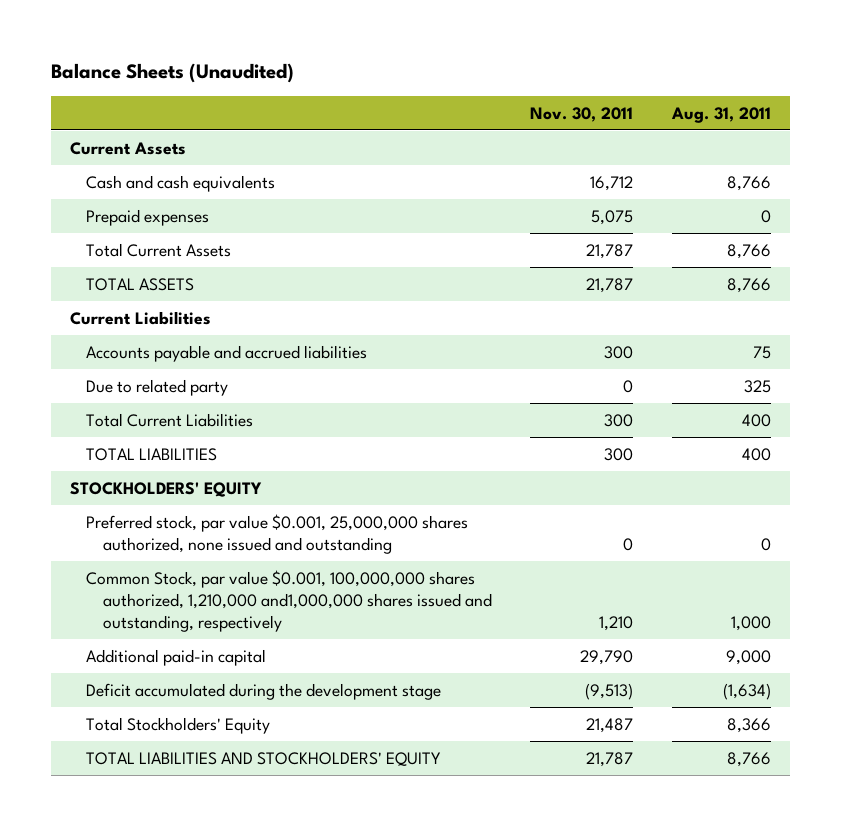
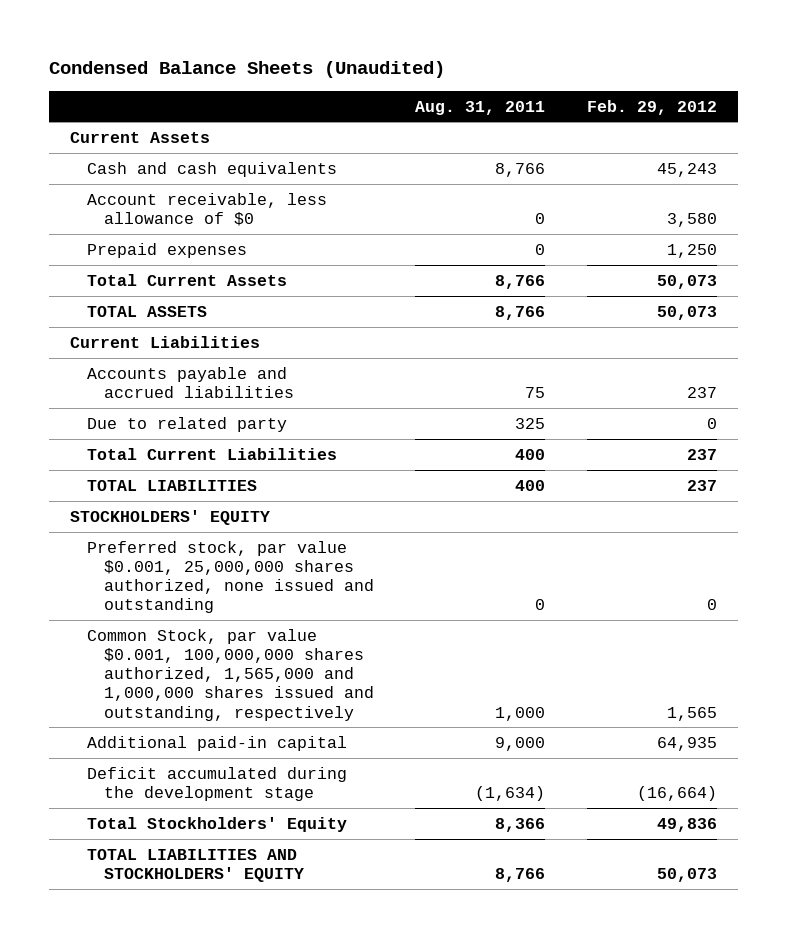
[50,63,294,84] Balance Sheets (Unaudited) -> [48,61,445,79] Condensed Balance Sheets (Unaudited)
[530,106,634,122] Nov. 30, 2011 -> none
none -> [587,99,718,115] Feb. 29, 2012
none -> [86,192,327,226] Account receivable, less allowance of $0
[86,569,492,633] Common Stock, par value $0.001, 100,000,000 shares authorized, 1,210,000 and1,000,000 shares issued and outstanding, respectively -> [86,628,374,721] Common Stock, par value $0.001, 100,000,000 shares authorized, 1,565,000 and 1,000,000 shares issued and outstanding, respectively

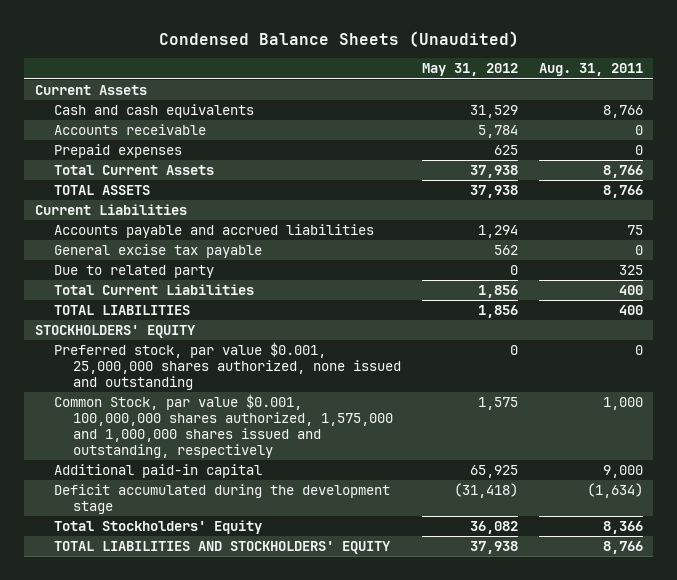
[587,99,718,115] Feb. 29, 2012 -> none
none -> [421,63,518,77] May 31, 2012
[86,192,327,226] Account receivable, less allowance of $0 -> [53,124,206,136] Accounts receivable
none -> [53,244,262,259] General excise tax payable
[86,628,374,721] Common Stock, par value $0.001, 100,000,000 shares authorized, 1,565,000 and 1,000,000 shares issued and outstanding, respectively -> [53,394,393,458] Common Stock, par value $0.001, 100,000,000 shares authorized, 1,575,000 and 1,000,000 shares issued and outstanding, respectively

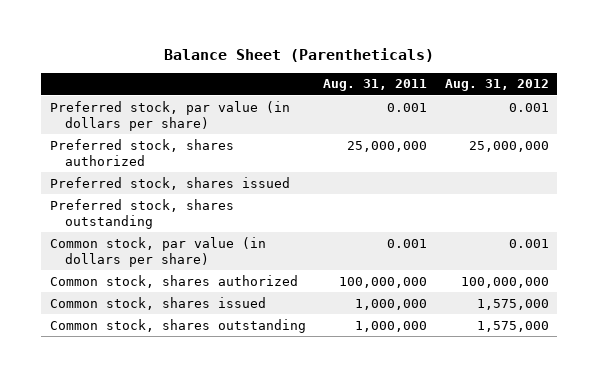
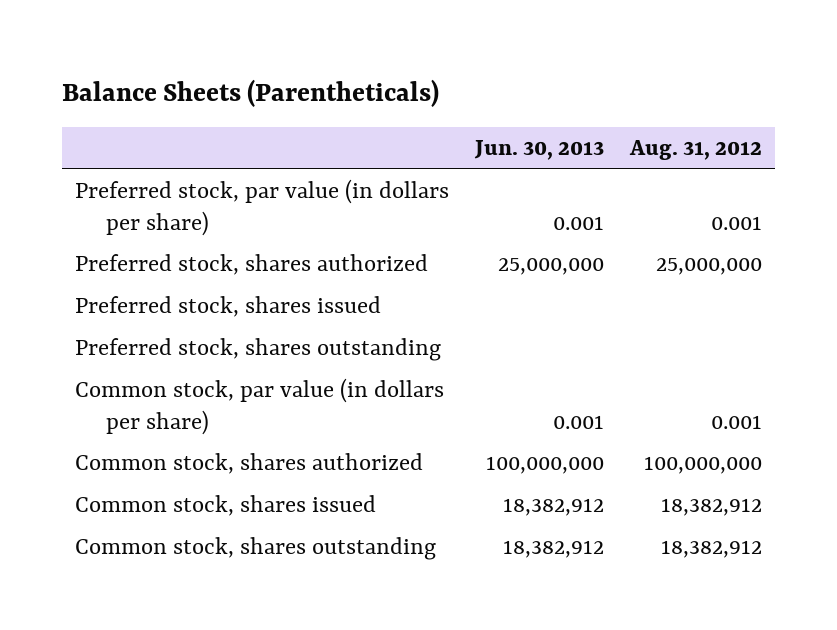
[164,48,435,63] Balance Sheet (Parentheticals) -> [61,79,439,108] Balance Sheets (Parentheticals)
[323,79,428,92] Aug. 31, 2011 -> none
none -> [473,140,604,161] Jun. 30, 2013
[476,298,549,310] 1,575,000 -> [661,498,763,517] 18,382,912
[476,320,549,332] 1,575,000 -> [661,540,763,559] 18,382,912

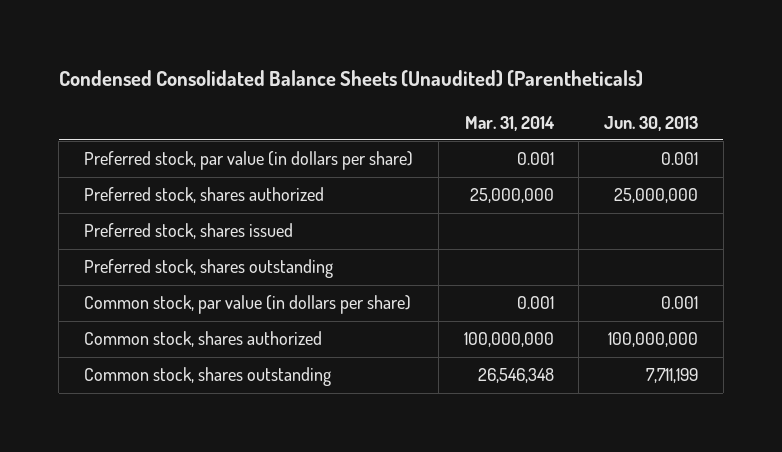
[61,79,439,108] Balance Sheets (Parentheticals) -> [58,70,643,88] Condensed Consolidated Balance Sheets (Unaudited) (Parentheticals)
[629,140,763,161] Aug. 31, 2012 -> none
none -> [464,115,555,131] Mar. 31, 2014
[74,495,376,517] Common stock, shares issued -> none
[502,540,604,559] 18,382,912 -> [646,368,699,384] 7,711,199

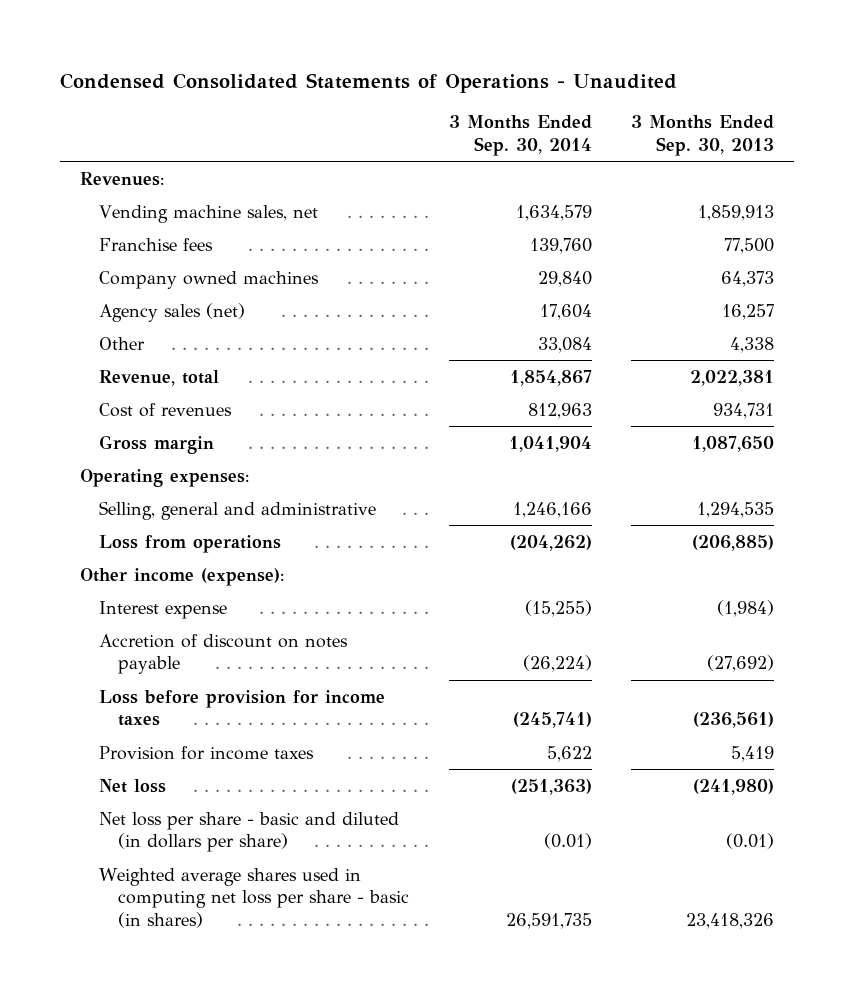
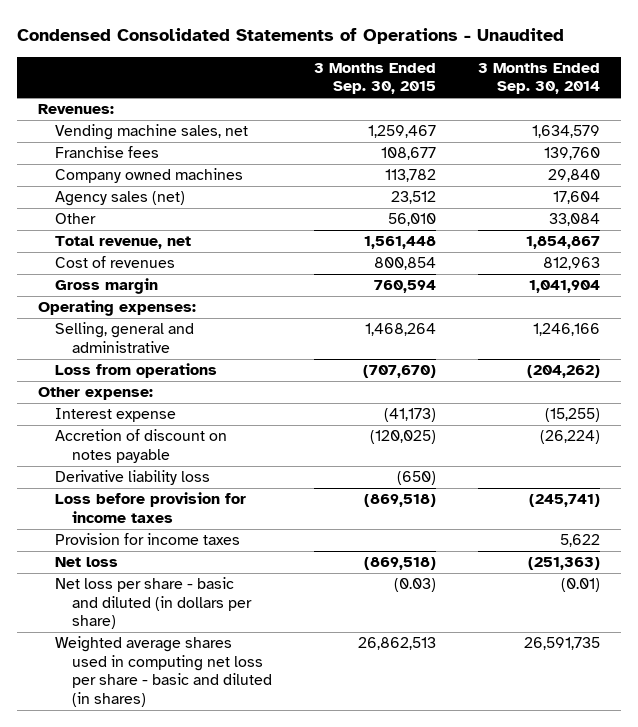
[631,115,775,157] 3 Months Ended Sep. 30, 2013 -> none
none -> [314,63,437,95] 3 Months Ended Sep. 30, 2015
[99,369,220,386] Revenue, total -> [55,236,192,250] Total revenue, net
[79,567,284,586] Other income (expense): -> [38,387,154,401] Other expense:
none -> [55,470,211,486] Derivative liability loss
[99,867,410,929] Weighted average shares used in computing net loss per share - basic (in shares) -> [55,636,273,707] Weighted average shares used in computing net loss per share - basic and diluted (in shares)

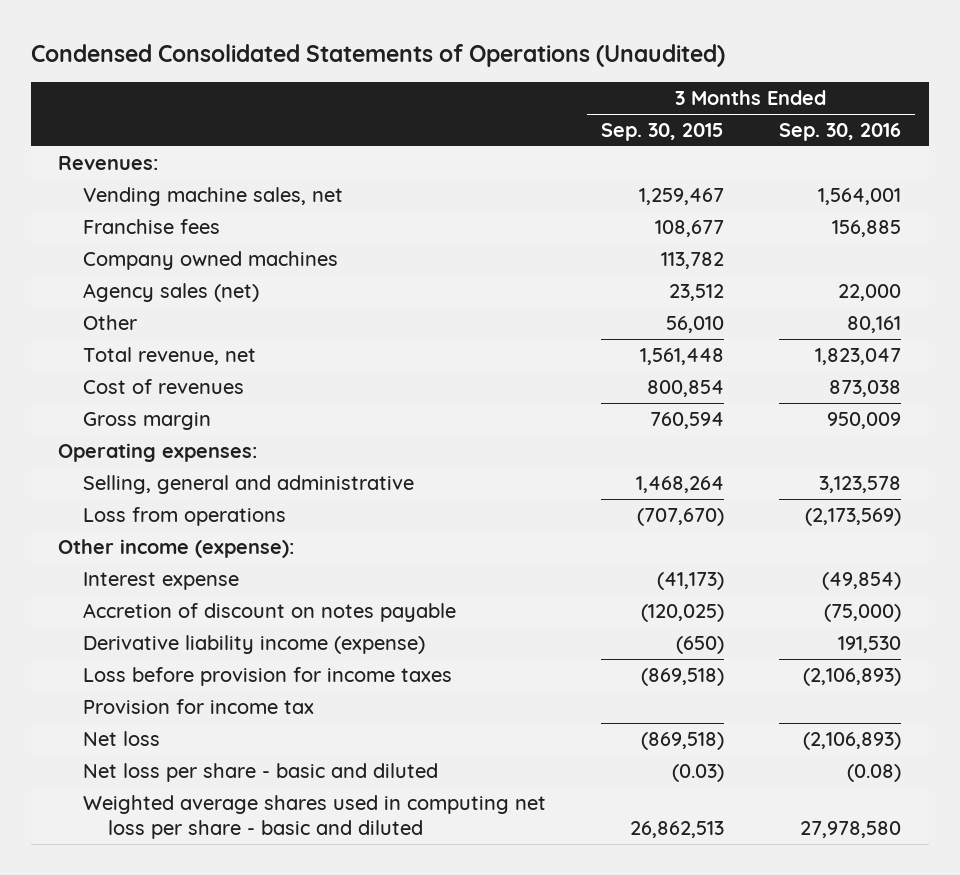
[17,28,565,45] Condensed Consolidated Statements of Operations - Unaudited -> [30,44,725,68] Condensed Consolidated Statements of Operations (Unaudited)
[477,63,600,95] 3 Months Ended Sep. 30, 2014 -> none
none -> [779,123,902,142] Sep. 30, 2016
[38,387,154,401] Other expense: -> [58,539,295,559] Other income (expense):
[55,470,211,486] Derivative liability loss -> [82,635,425,655] Derivative liability income (expense)
[55,533,241,546] Provision for income taxes -> [82,699,314,715] Provision for income tax
[55,577,253,630] Net loss per share - basic and diluted (in dollars per share) -> [82,763,438,783] Net loss per share - basic and diluted
[55,636,273,707] Weighted average shares used in computing net loss per share - basic and diluted (in shares) -> [82,795,546,840] Weighted average shares used in computing net loss per share - basic and diluted

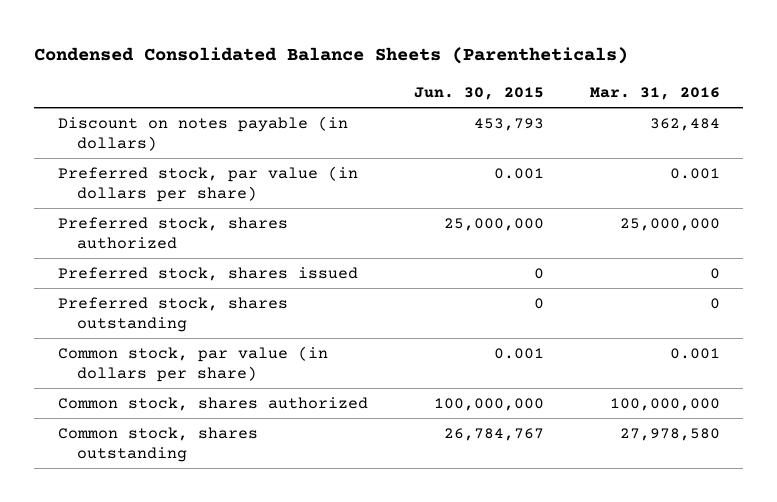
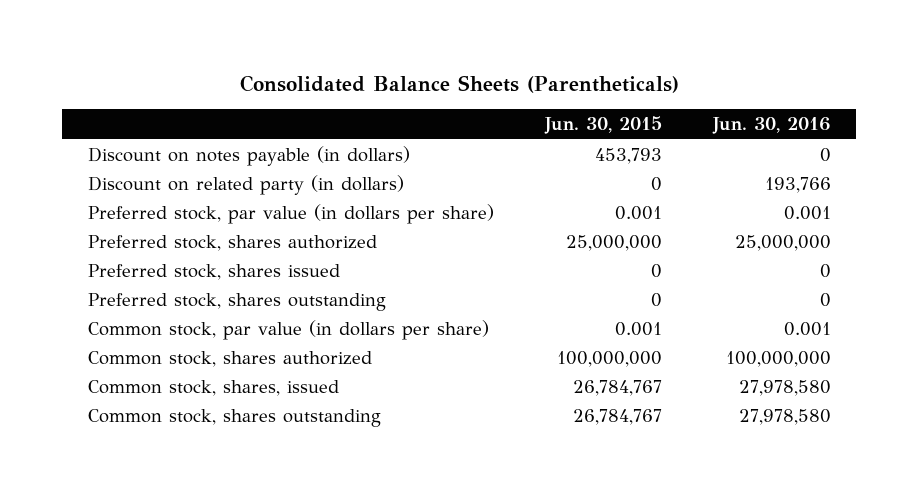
[34,47,629,65] Condensed Consolidated Balance Sheets (Parentheticals) -> [240,74,680,93] Consolidated Balance Sheets (Parentheticals)
[589,86,720,100] Mar. 31, 2016 -> none
none -> [711,117,831,135] Jun. 30, 2016
none -> [87,175,404,196] Discount on related party (in dollars)
none -> [87,380,339,397] Common stock, shares, issued

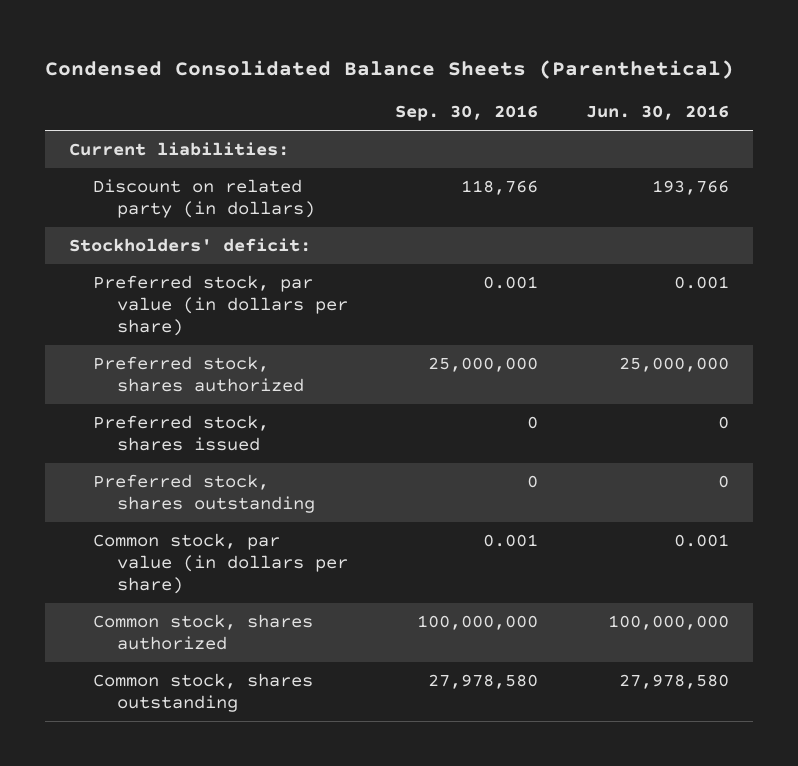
[240,74,680,93] Consolidated Balance Sheets (Parentheticals) -> [45,59,735,79] Condensed Consolidated Balance Sheets (Parenthetical)
[543,116,662,135] Jun. 30, 2015 -> none
none -> [395,105,539,122] Sep. 30, 2016
[87,146,410,167] Discount on notes payable (in dollars) -> none
none -> [69,141,290,156] Current liabilities:
none -> [69,237,312,252] Stockholders' deficit:
[87,380,339,397] Common stock, shares, issued -> none

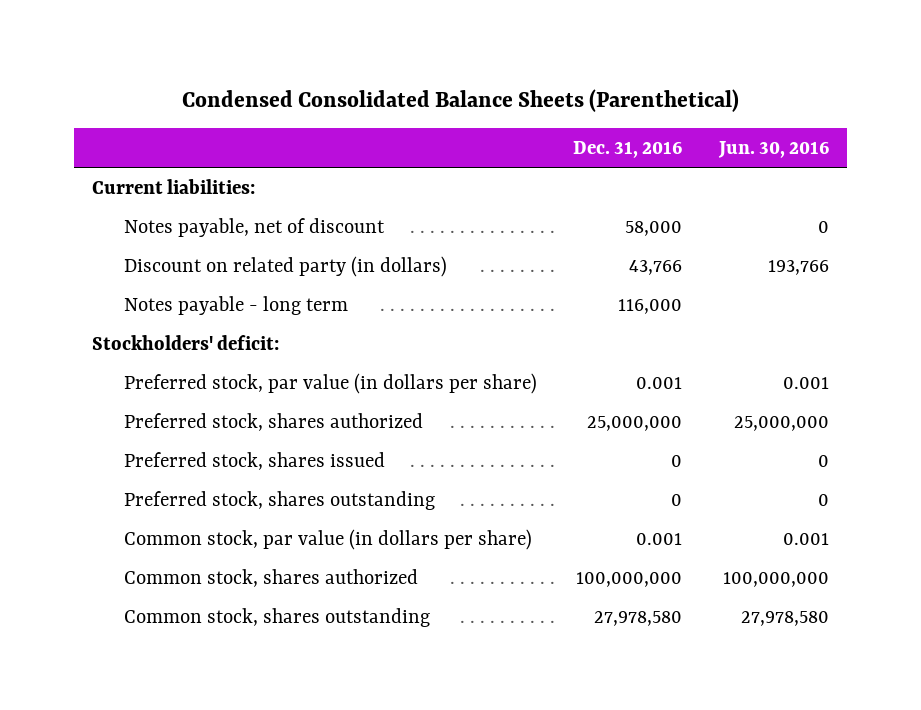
[395,105,539,122] Sep. 30, 2016 -> none
none -> [573,140,683,158] Dec. 31, 2016
none -> [123,217,385,237] Notes payable, net of discount
none -> [123,295,348,315] Notes payable - long term

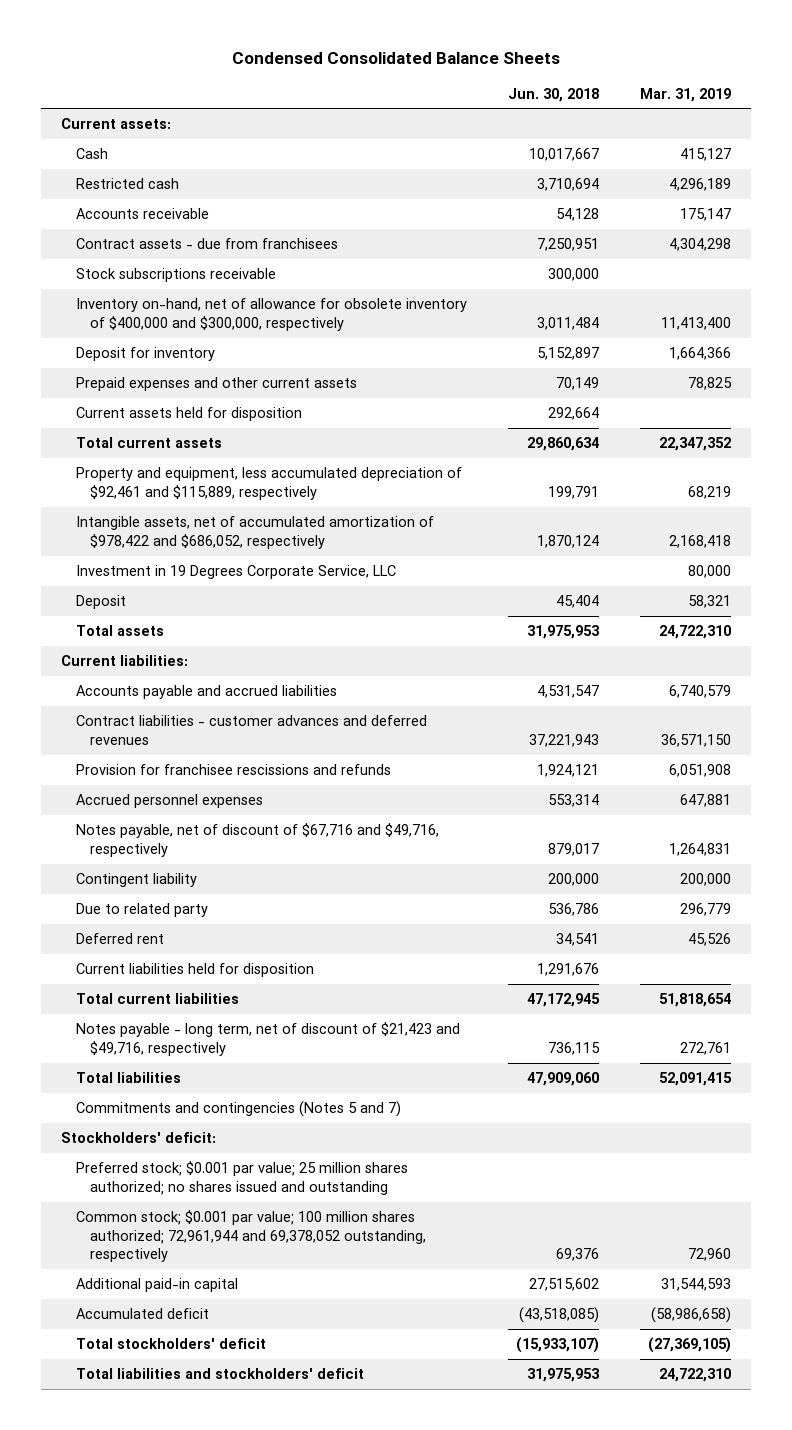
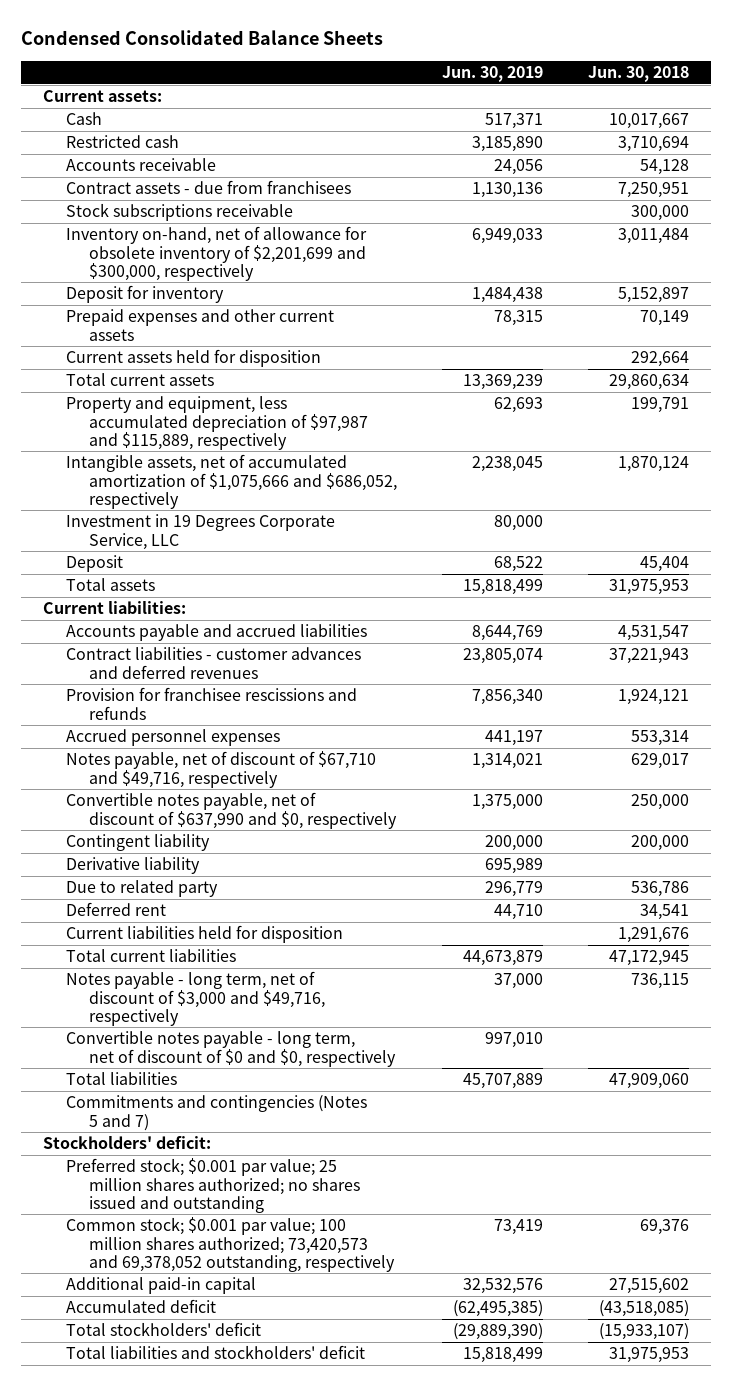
[639,87,731,102] Mar. 31, 2019 -> none
none -> [441,66,543,83] Jun. 30, 2019
[75,298,467,331] Inventory on-hand, net of allowance for obsolete inventory of $400,000 and $300,000, respectively -> [66,226,368,281] Inventory on-hand, net of allowance for obsolete inventory of $2,201,699 and $300,000, respectively
[75,467,462,500] Property and equipment, less accumulated depreciation of $92,461 and $115,889, respectively -> [66,396,369,450] Property and equipment, less accumulated depreciation of $97,987 and $115,889, respectively
[75,516,434,549] Intangible assets, net of accumulated amortization of $978,422 and $686,052, respectively -> [66,454,398,509] Intangible assets, net of accumulated amortization of $1,075,666 and $686,052, respectively
[75,823,439,857] Notes payable, net of discount of $67,716 and $49,716, respectively -> [66,751,377,788] Notes payable, net of discount of $67,710 and $49,716, respectively
[547,842,599,856] 879,017 -> [630,753,689,770] 629,017
none -> [66,792,398,829] Convertible notes payable, net of discount of $637,990 and $0, respectively
none -> [66,857,201,875] Derivative liability
[75,1022,460,1056] Notes payable - long term, net of discount of $21,423 and $49,716, respectively -> [66,971,326,1026] Notes payable - long term, net of discount of $3,000 and $49,716, respectively
none -> [66,1031,397,1067] Convertible notes payable - long term, net of discount of $0 and $0, respectively
[75,1210,426,1263] Common stock; $0.001 par value; 100 million shares authorized; 72,961,944 and 69,378,052 outstanding, respectively -> [66,1217,396,1272] Common stock; $0.001 par value; 100 million shares authorized; 73,420,573 and 69,378,052 outstanding, respectively

